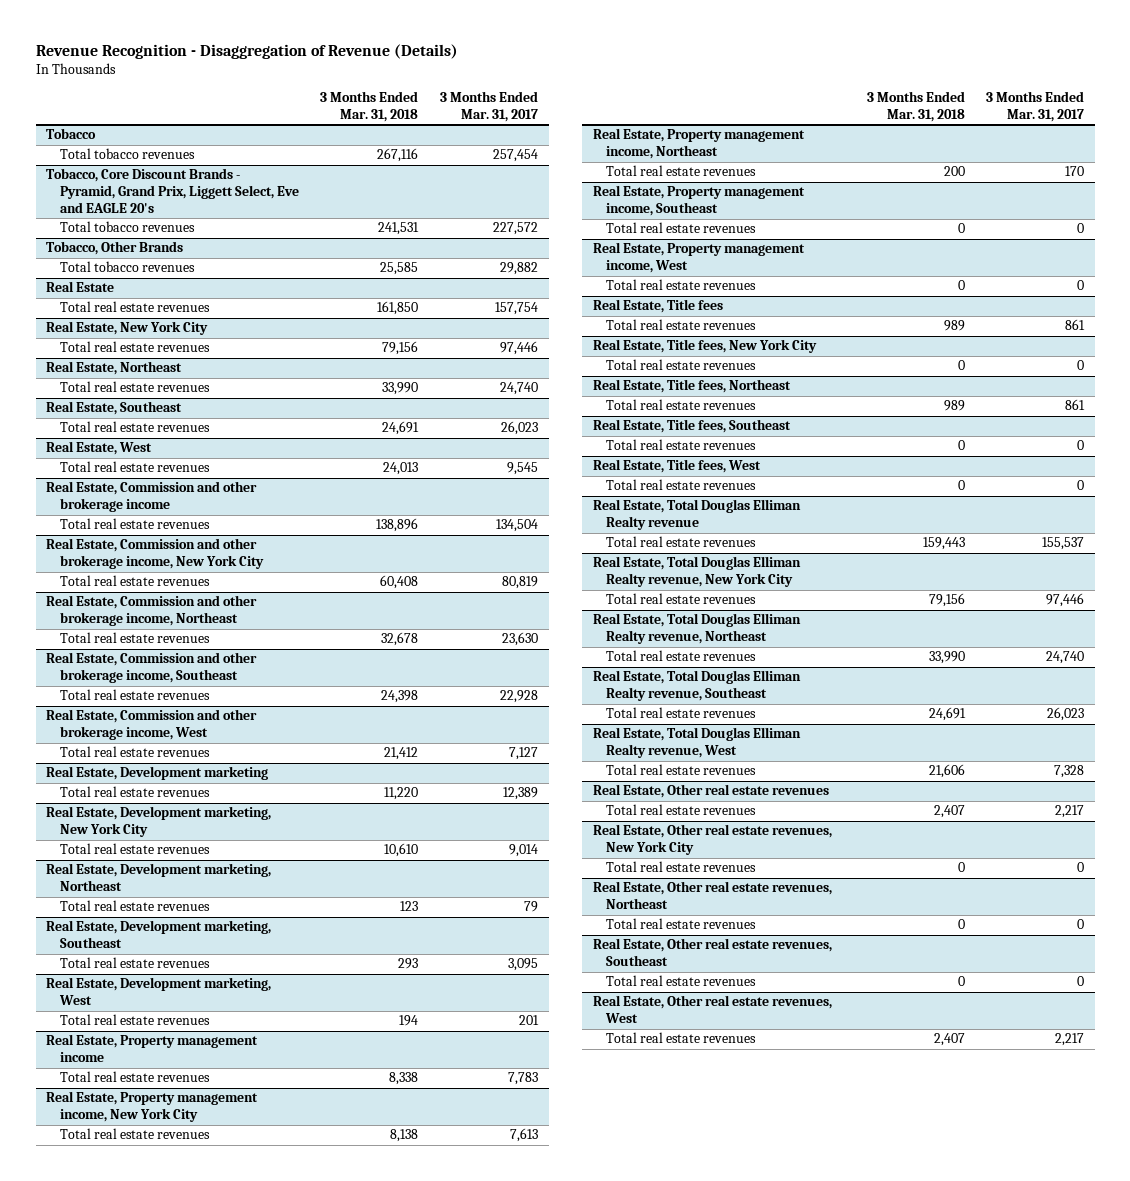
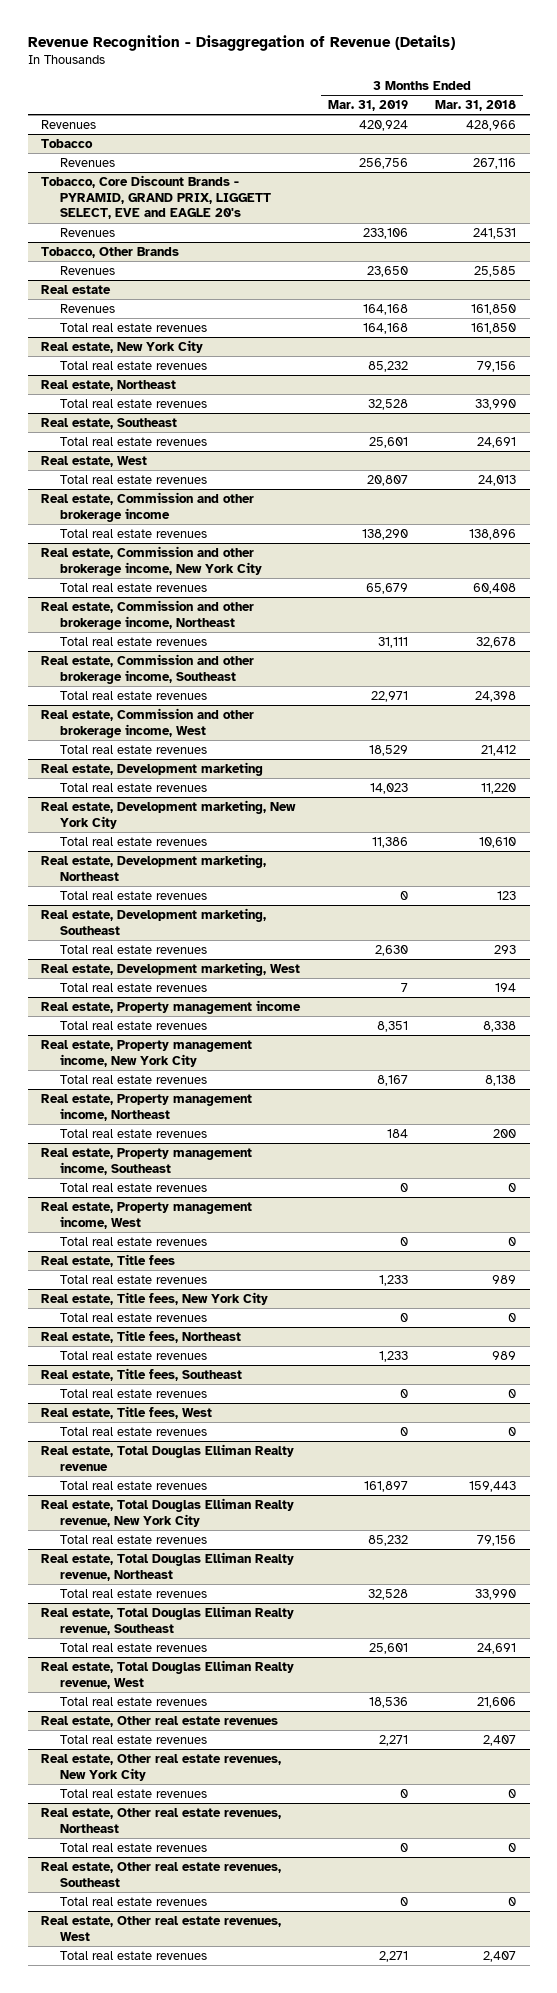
[439,91,538,122] 3 Months Ended Mar. 31, 2017 -> none
none -> [327,100,408,112] Mar. 31, 2019
none -> [41,119,97,129] Revenues
[60,148,196,160] Total tobacco revenues -> [60,157,116,167] Revenues
[46,168,300,213] Tobacco, Core Discount Brands - Pyramid, Grand Prix, Liggett Select, Eve and EAGLE 20's -> [41,174,272,220] Tobacco, Core Discount Brands - PYRAMID, GRAND PRIX, LIGGETT SELECT, EVE and EAGLE 20's
[60,221,196,233] Total tobacco revenues -> [60,227,116,237] Revenues
[60,261,196,273] Total tobacco revenues -> [60,265,116,275] Revenues
[46,281,115,293] Real Estate -> [41,284,112,294] Real estate
none -> [60,303,116,313] Revenues
[46,321,209,336] Real Estate, New York City -> [41,339,204,353] Real estate, New York City
[46,361,183,376] Real Estate, Northeast -> [41,379,177,391] Real estate, Northeast
[46,401,183,416] Real Estate, Southeast -> [41,417,178,429] Real estate, Southeast
[46,441,153,456] Real Estate, West -> [41,455,148,467] Real estate, West
[46,481,258,513] Real Estate, Commission and other brokerage income -> [41,491,255,522] Real estate, Commission and other brokerage income
[46,538,265,570] Real Estate, Commission and other brokerage income, New York City -> [41,545,263,576] Real estate, Commission and other brokerage income, New York City
[46,595,258,627] Real Estate, Commission and other brokerage income, Northeast -> [41,599,255,630] Real estate, Commission and other brokerage income, Northeast
[46,652,258,684] Real Estate, Commission and other brokerage income, Southeast -> [41,653,255,684] Real estate, Commission and other brokerage income, Southeast
[46,709,258,741] Real Estate, Commission and other brokerage income, West -> [41,707,255,738] Real estate, Commission and other brokerage income, West
[46,766,269,781] Real Estate, Development marketing -> [41,761,264,776] Real estate, Development marketing
[46,806,272,838] Real Estate, Development marketing, New York City -> [41,799,297,829] Real estate, Development marketing, New York City
[46,863,272,892] Real Estate, Development marketing, Northeast -> [41,853,267,881] Real estate, Development marketing, Northeast
[46,920,272,949] Real Estate, Development marketing, Southeast -> [41,907,267,935] Real estate, Development marketing, Southeast
[46,977,272,1006] Real Estate, Development marketing, West -> [41,961,301,976] Real estate, Development marketing, West
[46,1034,259,1063] Real Estate, Property management income -> [41,999,302,1014] Real estate, Property management income
[46,1091,259,1123] Real Estate, Property management income, New York City -> [41,1039,253,1067] Real estate, Property management income, New York City
[592,128,805,160] Real Estate, Property management income, Northeast -> [41,1093,253,1121] Real estate, Property management income, Northeast
[592,185,805,217] Real Estate, Property management income, Southeast -> [41,1147,253,1175] Real estate, Property management income, Southeast
[592,242,805,274] Real Estate, Property management income, West -> [41,1201,253,1229] Real estate, Property management income, West
[592,299,723,314] Real Estate, Title fees -> [41,1253,176,1267] Real estate, Title fees
[592,339,817,354] Real Estate, Title fees, New York City -> [41,1291,269,1305] Real estate, Title fees, New York City
[592,379,791,394] Real Estate, Title fees, Northeast -> [41,1329,242,1343] Real estate, Title fees, Northeast
[592,419,791,434] Real Estate, Title fees, Southeast -> [41,1367,243,1381] Real estate, Title fees, Southeast
[592,459,761,474] Real Estate, Title fees, West -> [41,1405,213,1419] Real estate, Title fees, West
[592,499,801,531] Real Estate, Total Douglas Elliman Realty revenue -> [41,1443,295,1471] Real estate, Total Douglas Elliman Realty revenue
[592,556,801,588] Real Estate, Total Douglas Elliman Realty revenue, New York City -> [41,1497,295,1527] Real estate, Total Douglas Elliman Realty revenue, New York City
[592,613,801,645] Real Estate, Total Douglas Elliman Realty revenue, Northeast -> [41,1551,295,1581] Real estate, Total Douglas Elliman Realty revenue, Northeast
[592,670,801,702] Real Estate, Total Douglas Elliman Realty revenue, Southeast -> [41,1605,295,1635] Real estate, Total Douglas Elliman Realty revenue, Southeast
[592,727,801,759] Real Estate, Total Douglas Elliman Realty revenue, West -> [41,1659,295,1689] Real estate, Total Douglas Elliman Realty revenue, West
[592,784,829,799] Real Estate, Other real estate revenues -> [41,1715,279,1727] Real estate, Other real estate revenues
[592,824,832,856] Real Estate, Other real estate revenues, New York City -> [41,1753,282,1781] Real estate, Other real estate revenues, New York City
[592,881,832,910] Real Estate, Other real estate revenues, Northeast -> [41,1807,282,1833] Real estate, Other real estate revenues, Northeast
[592,938,832,967] Real Estate, Other real estate revenues, Southeast -> [41,1861,282,1887] Real estate, Other real estate revenues, Southeast
[592,995,832,1024] Real Estate, Other real estate revenues, West -> [41,1915,282,1941] Real estate, Other real estate revenues, West

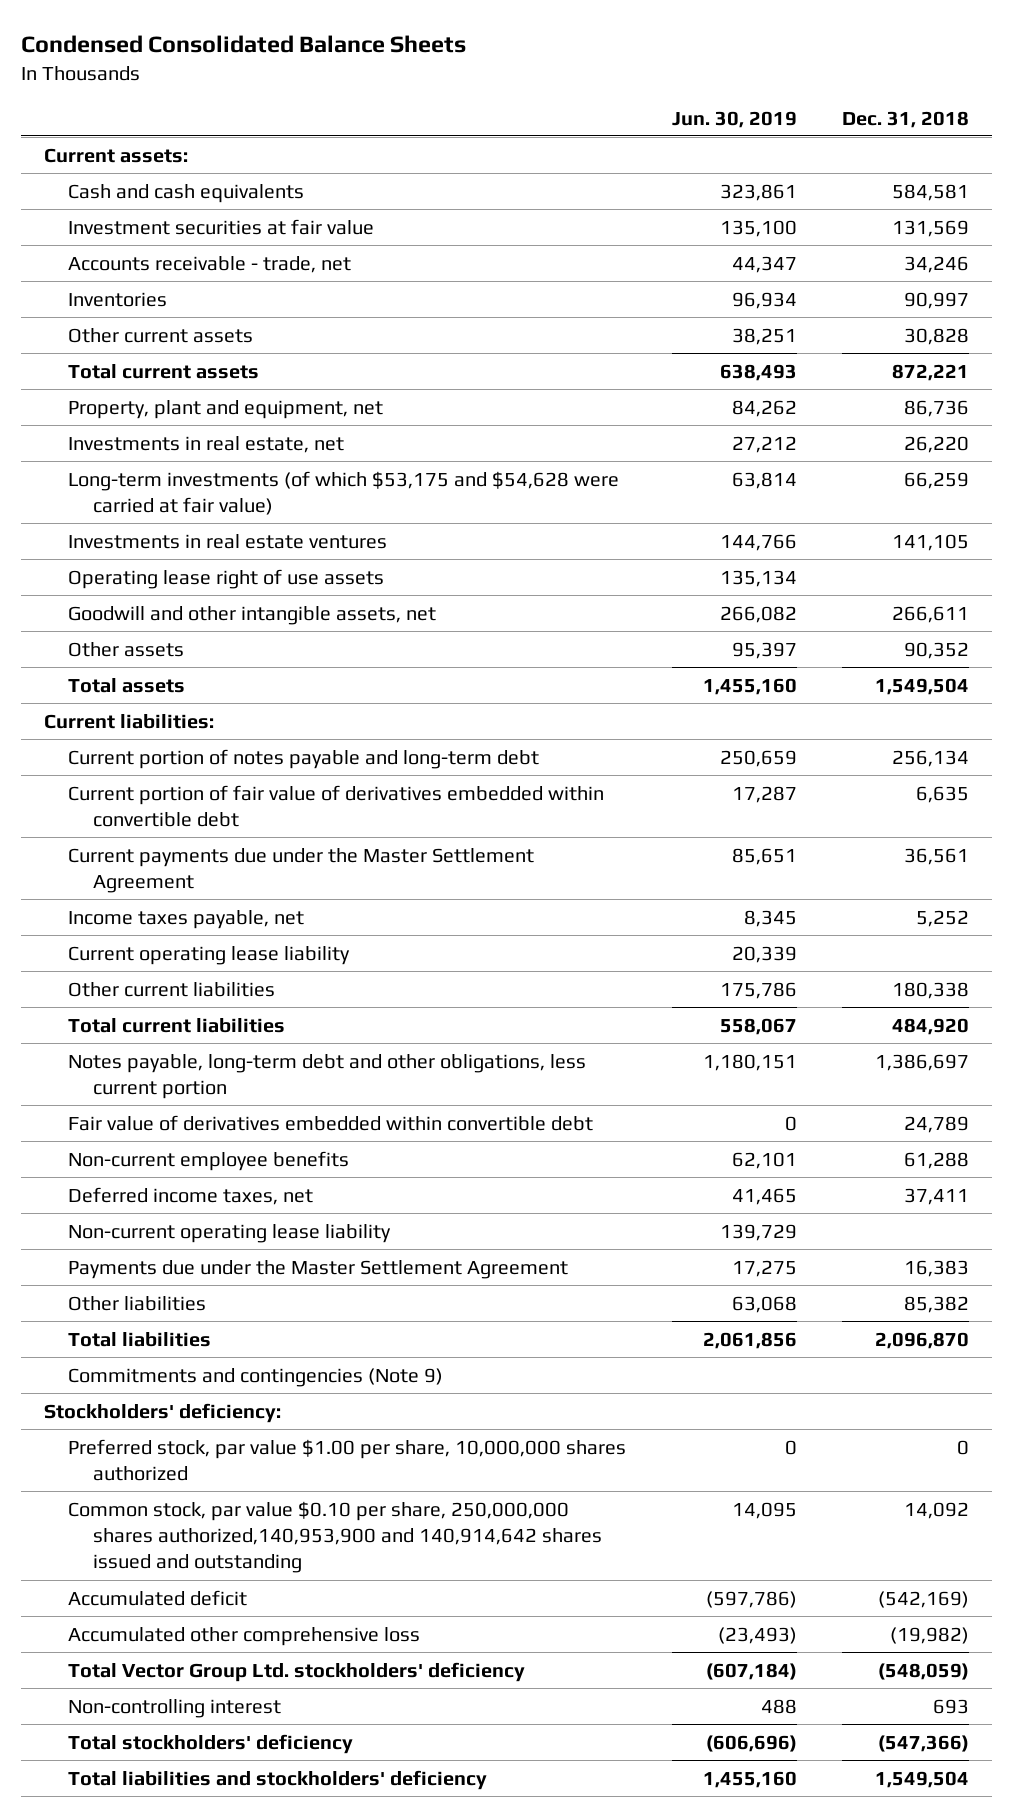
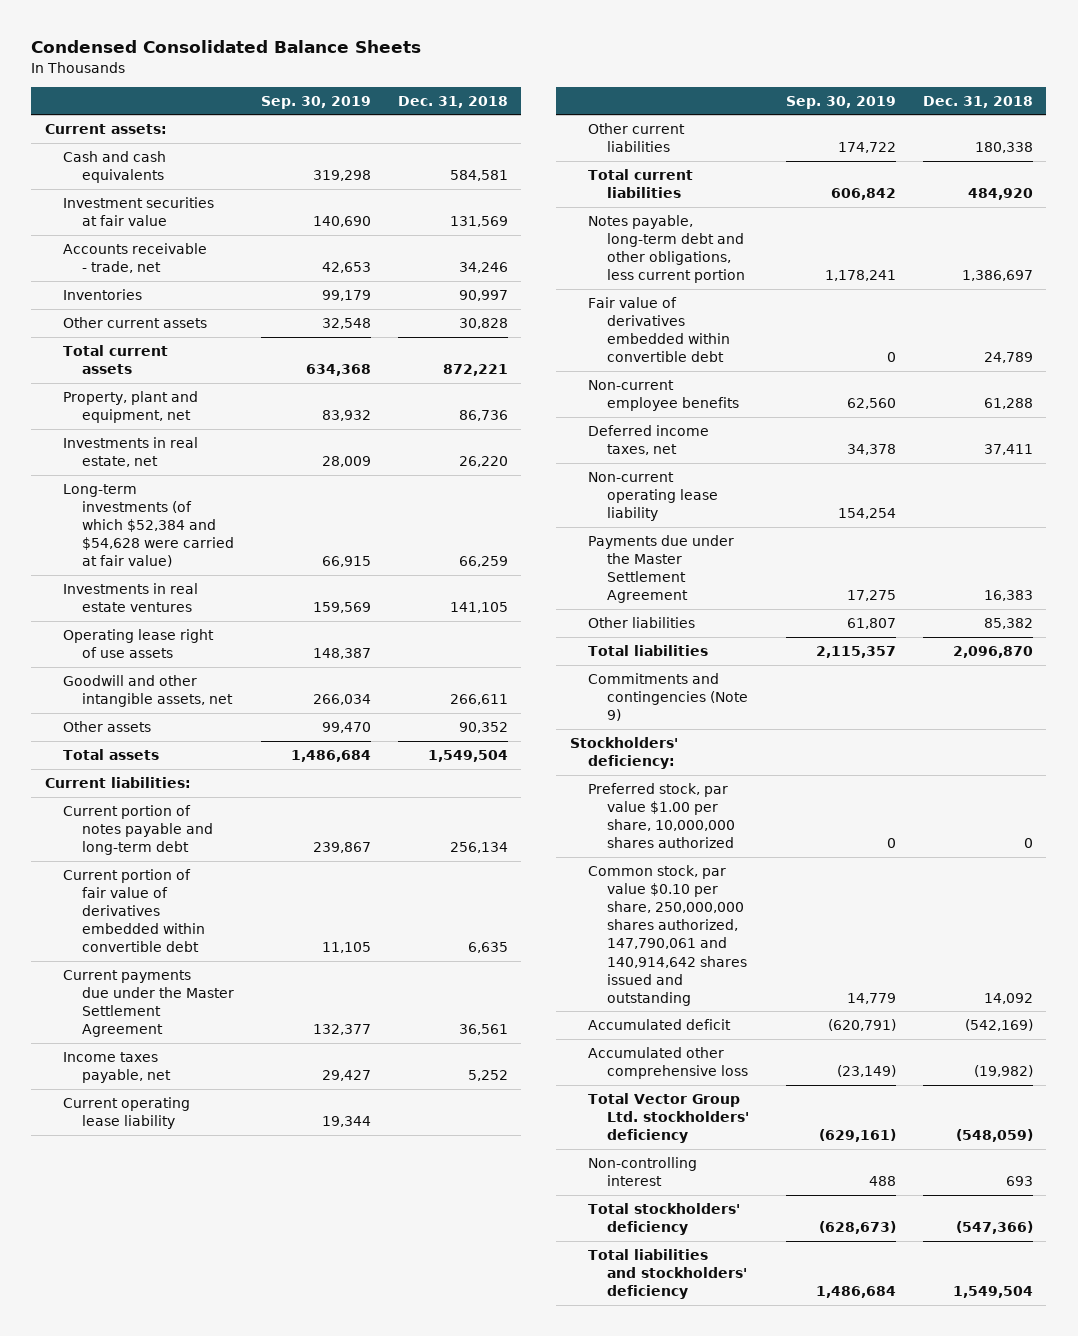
[671,110,797,128] Jun. 30, 2019 -> none
none -> [260,95,371,109] Sep. 30, 2019
[68,470,620,515] Long-term investments (of which $53,175 and $54,628 were carried at fair value) -> [63,483,234,568] Long-term investments (of which $52,384 and $54,628 were carried at fair value)
[68,1500,602,1574] Common stock, par value $0.10 per share, 250,000,000 shares authorized,140,953,900 and 140,914,642 shares issued and outstanding -> [588,864,747,1006] Common stock, par value $0.10 per share, 250,000,000 shares authorized, 147,790,061 and 140,914,642 shares issued and outstanding

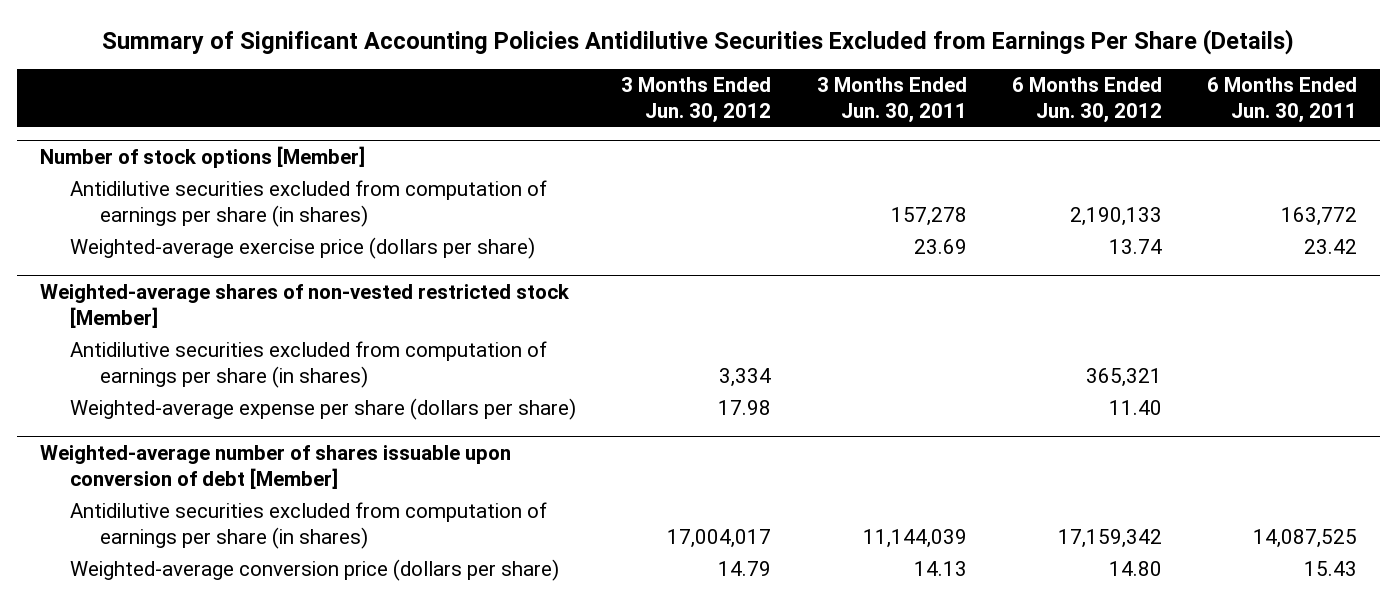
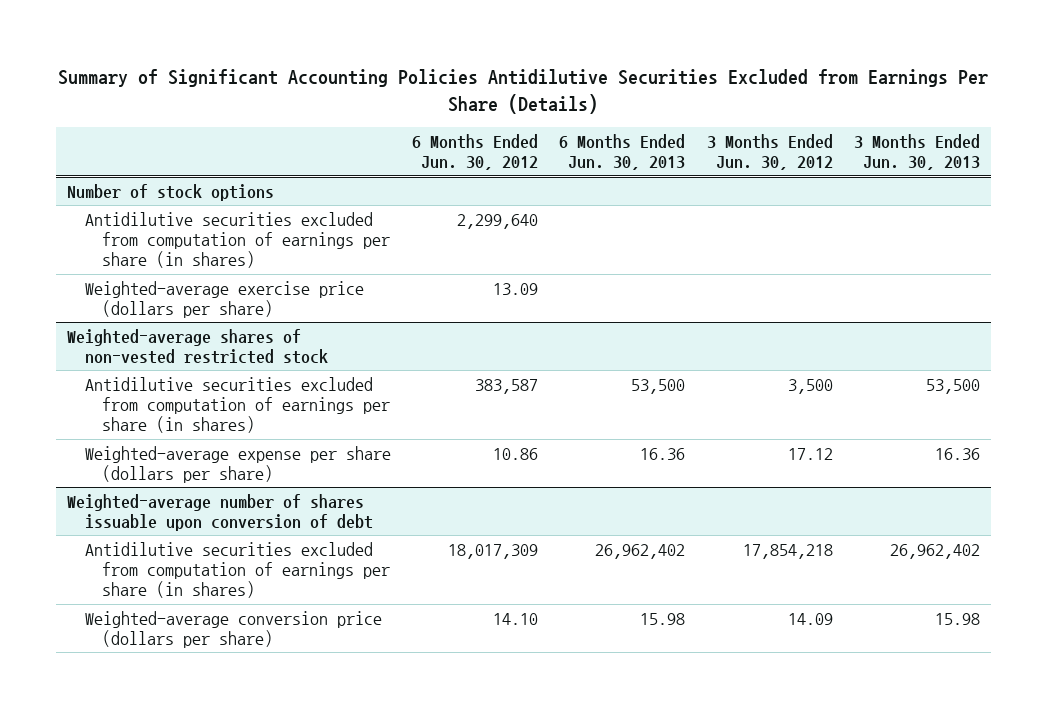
[816,77,967,123] 3 Months Ended Jun. 30, 2011 -> none
[1207,77,1358,123] 6 Months Ended Jun. 30, 2011 -> none
none -> [559,133,686,171] 6 Months Ended Jun. 30, 2013
none -> [854,133,981,171] 3 Months Ended Jun. 30, 2013
[39,146,365,169] Number of stock options [Member] -> [66,183,274,201] Number of stock options
[1069,206,1162,226] 2,190,133 -> [456,213,538,229] 2,299,640
[1108,239,1162,255] 13.74 -> [492,282,538,295] 13.09
[39,284,570,328] Weighted-average shares of non-vested restricted stock [Member] -> [66,328,328,364] Weighted-average shares of non-vested restricted stock
[719,367,772,387] 3,334 -> [787,378,833,394] 3,500
[1085,367,1162,387] 365,321 -> [474,378,538,394] 383,587
[718,400,772,416] 17.98 -> [787,447,833,460] 17.12
[1108,400,1162,416] 11.40 -> [492,447,538,460] 10.86
[39,445,511,489] Weighted-average number of shares issuable upon conversion of debt [Member] -> [66,493,373,531] Weighted-average number of shares issuable upon conversion of debt
[667,528,772,548] 17,004,017 -> [742,543,833,559] 17,854,218
[1057,528,1162,548] 17,159,342 -> [447,543,538,559] 18,017,309
[718,561,772,577] 14.79 -> [787,612,833,625] 14.09
[1108,561,1162,577] 14.80 -> [492,612,538,625] 14.10

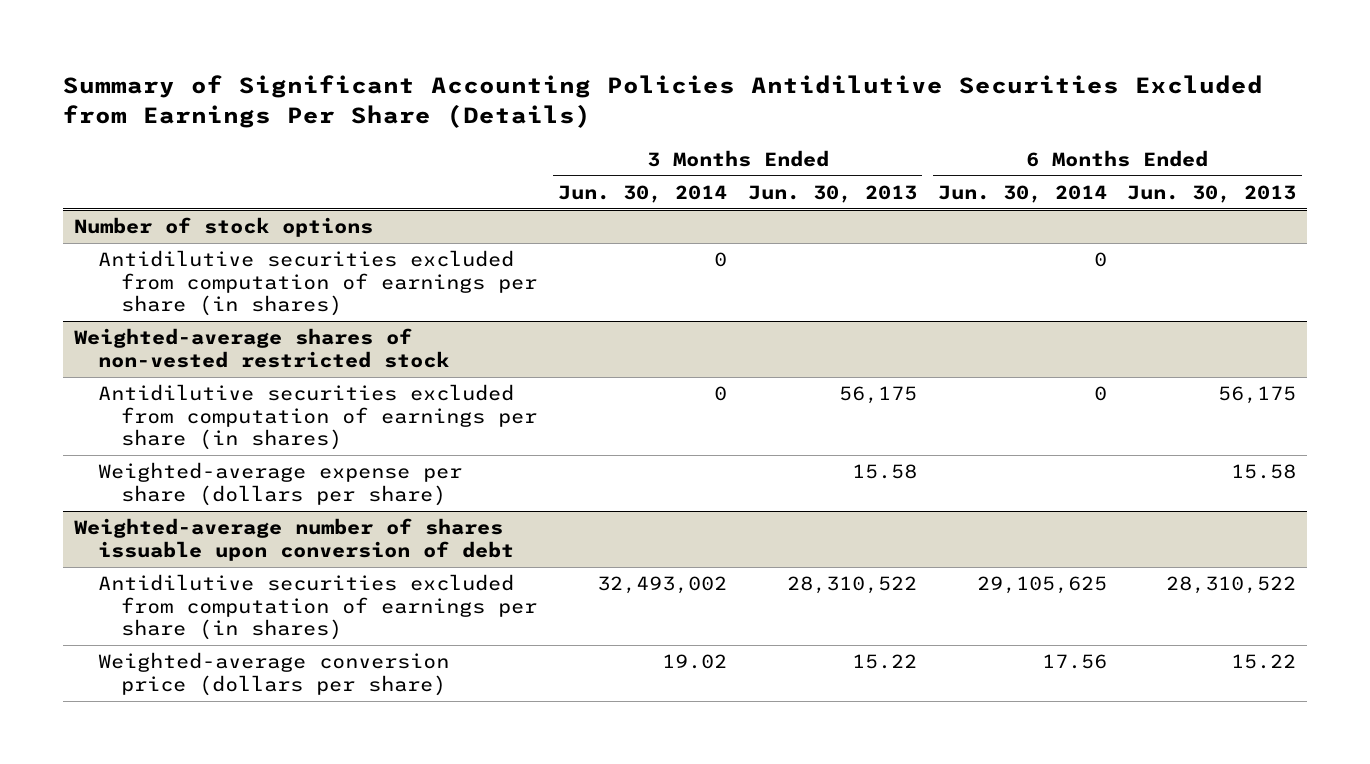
[411,133,538,171] 6 Months Ended Jun. 30, 2012 -> none
[706,133,833,171] 3 Months Ended Jun. 30, 2012 -> none
none -> [558,184,728,203] Jun. 30, 2014
none -> [937,184,1107,203] Jun. 30, 2014
[84,280,364,318] Weighted-average exercise price (dollars per share) -> none
[631,378,686,394] 53,500 -> [1218,386,1297,405] 56,175
[926,378,981,394] 53,500 -> [838,386,917,405] 56,175
[640,447,686,460] 16.36 -> [1231,464,1297,480] 15.58
[935,447,981,460] 16.36 -> [851,464,917,480] 15.58
[595,543,686,559] 26,962,402 -> [1166,576,1297,595] 28,310,522
[890,543,981,559] 26,962,402 -> [786,576,917,595] 28,310,522
[640,612,686,625] 15.98 -> [1231,654,1297,670] 15.22
[935,612,981,625] 15.98 -> [851,654,917,670] 15.22

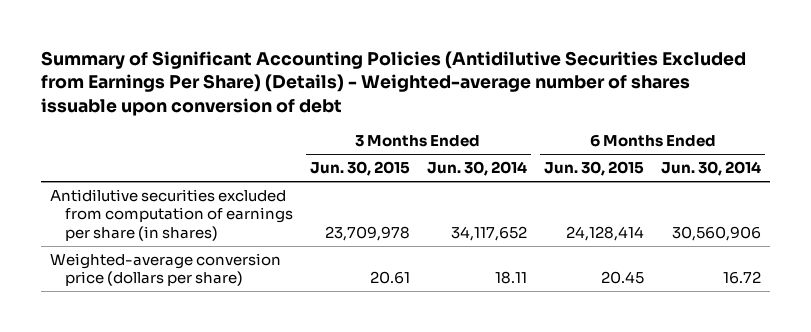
[63,75,1264,129] Summary of Significant Accounting Policies Antidilutive Securities Excluded from Earnings Per Share (Details) -> [41,50,747,116] Summary of Significant Accounting Policies (Antidilutive Securities Excluded from Earnings Per Share) (Details) - Weighted-average number of shares issuable upon conversion of debt
[747,184,917,203] Jun. 30, 2013 -> none
[1127,184,1297,203] Jun. 30, 2013 -> none
none -> [309,161,410,177] Jun. 30, 2015
none -> [543,161,644,177] Jun. 30, 2015
[73,217,373,238] Number of stock options -> none
[73,328,449,368] Weighted-average shares of non-vested restricted stock -> none
[97,384,538,451] Antidilutive securities excluded from computation of earnings per share (in shares) -> none
[97,462,462,506] Weighted-average expense per share (dollars per share) -> none
[73,518,514,561] Weighted-average number of shares issuable upon conversion of debt -> none
[97,574,538,641] Antidilutive securities excluded from computation of earnings per share (in shares) -> none
[714,252,728,268] 0 -> [450,225,527,241] 34,117,652
[1093,252,1107,268] 0 -> [672,225,762,241] 30,560,906
[662,654,728,670] 19.02 -> [494,271,527,285] 18.11
[1041,654,1107,670] 17.56 -> [723,271,762,285] 16.72

